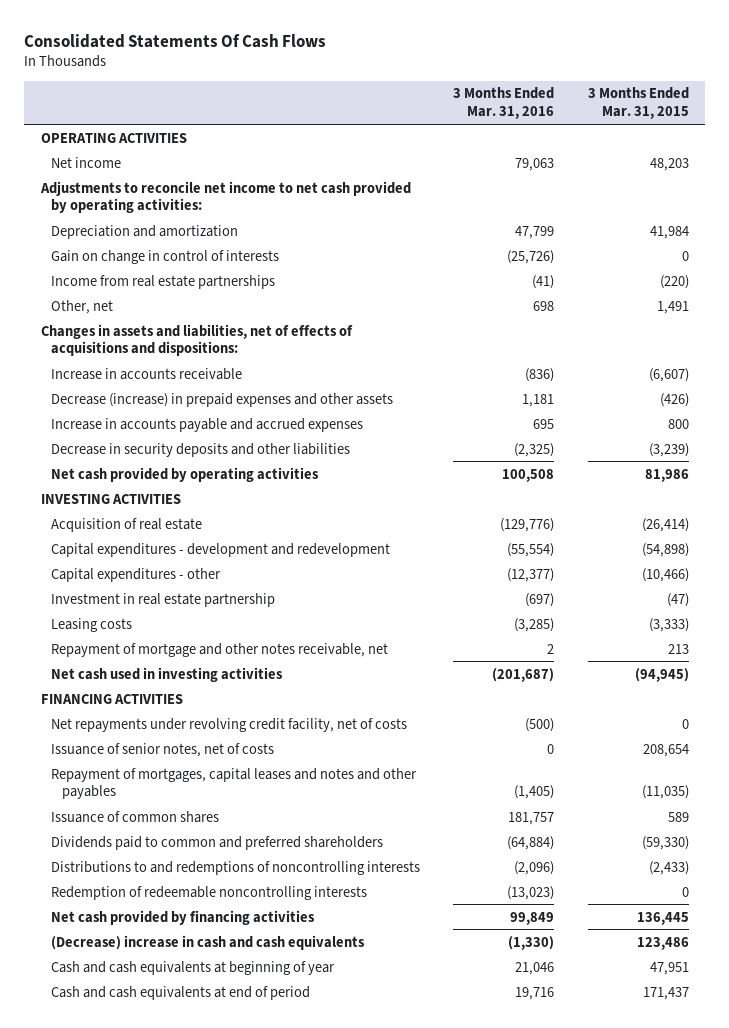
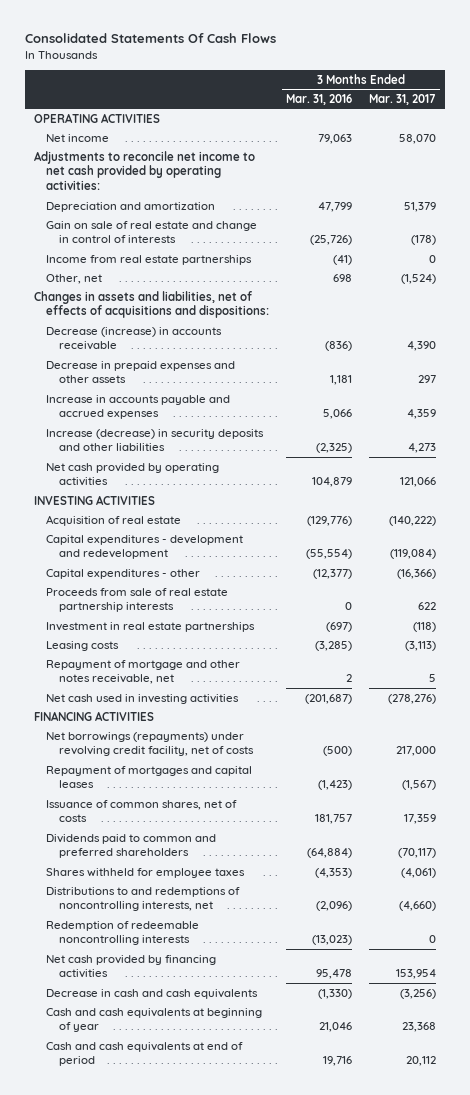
[587,87,689,120] 3 Months Ended Mar. 31, 2015 -> none
none -> [369,93,437,105] Mar. 31, 2017
[51,249,280,264] Gain on change in control of interests -> [46,220,258,244] Gain on sale of real estate and change in control of interests
[51,367,243,380] Increase in accounts receivable -> [46,326,223,351] Decrease (increase) in accounts receivable
[51,392,394,407] Decrease (increase) in prepaid expenses and other assets -> [46,360,236,384] Decrease in prepaid expenses and other assets
[533,418,555,429] 695 -> [323,409,353,420] 5,066
[51,442,351,457] Decrease in security deposits and other liabilities -> [46,428,265,452] Increase (decrease) in security deposits and other liabilities
[502,468,555,482] 100,508 -> [312,477,353,488] 104,879
none -> [46,587,229,613] Proceeds from sale of real estate partnership interests
[51,592,276,607] Investment in real estate partnership -> [46,621,256,632] Investment in real estate partnerships
[51,742,275,757] Issuance of senior notes, net of costs -> none
[51,717,408,732] Net repayments under revolving credit facility, net of costs -> [46,731,254,757] Net borrowings (repayments) under revolving credit facility, net of costs
[51,767,418,800] Repayment of mortgages, capital leases and notes and other payables -> [46,765,253,789] Repayment of mortgages and capital leases
[514,785,555,800] (1,405) -> [318,780,353,791] (1,423)
[51,810,220,823] Issuance of common shares -> [46,799,238,823] Issuance of common shares, net of costs
none -> [46,867,246,878] Shares withheld for employee taxes
[51,860,421,875] Distributions to and redemptions of noncontrolling interests -> [46,886,241,912] Distributions to and redemptions of noncontrolling interests, net
[510,911,555,925] 99,849 -> [316,969,353,980] 95,478
[51,934,366,950] (Decrease) increase in cash and cash equivalents -> [46,988,259,999] Decrease in cash and cash equivalents

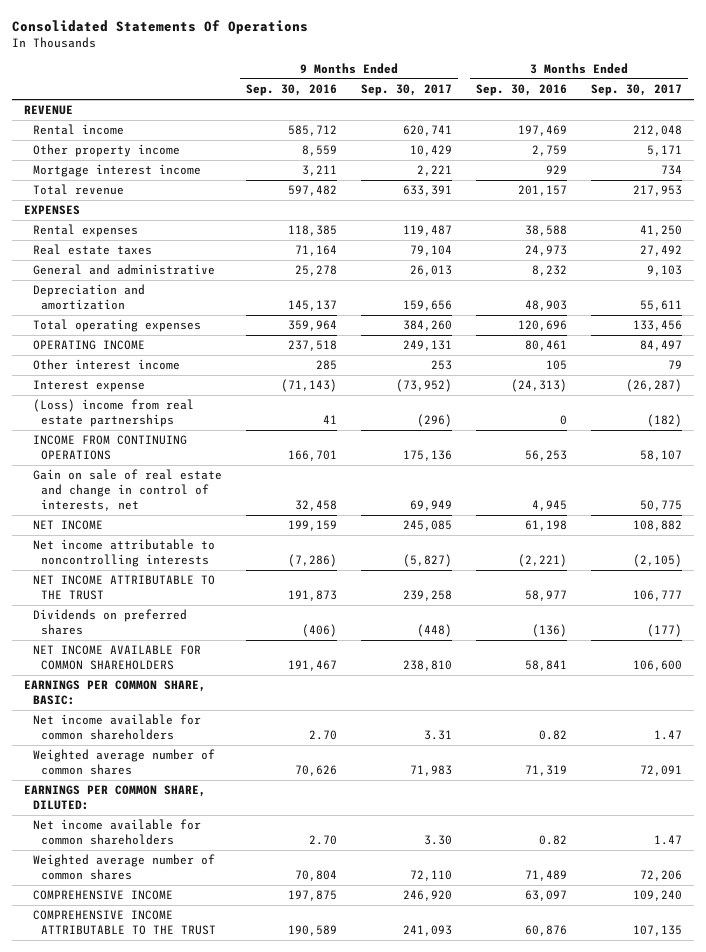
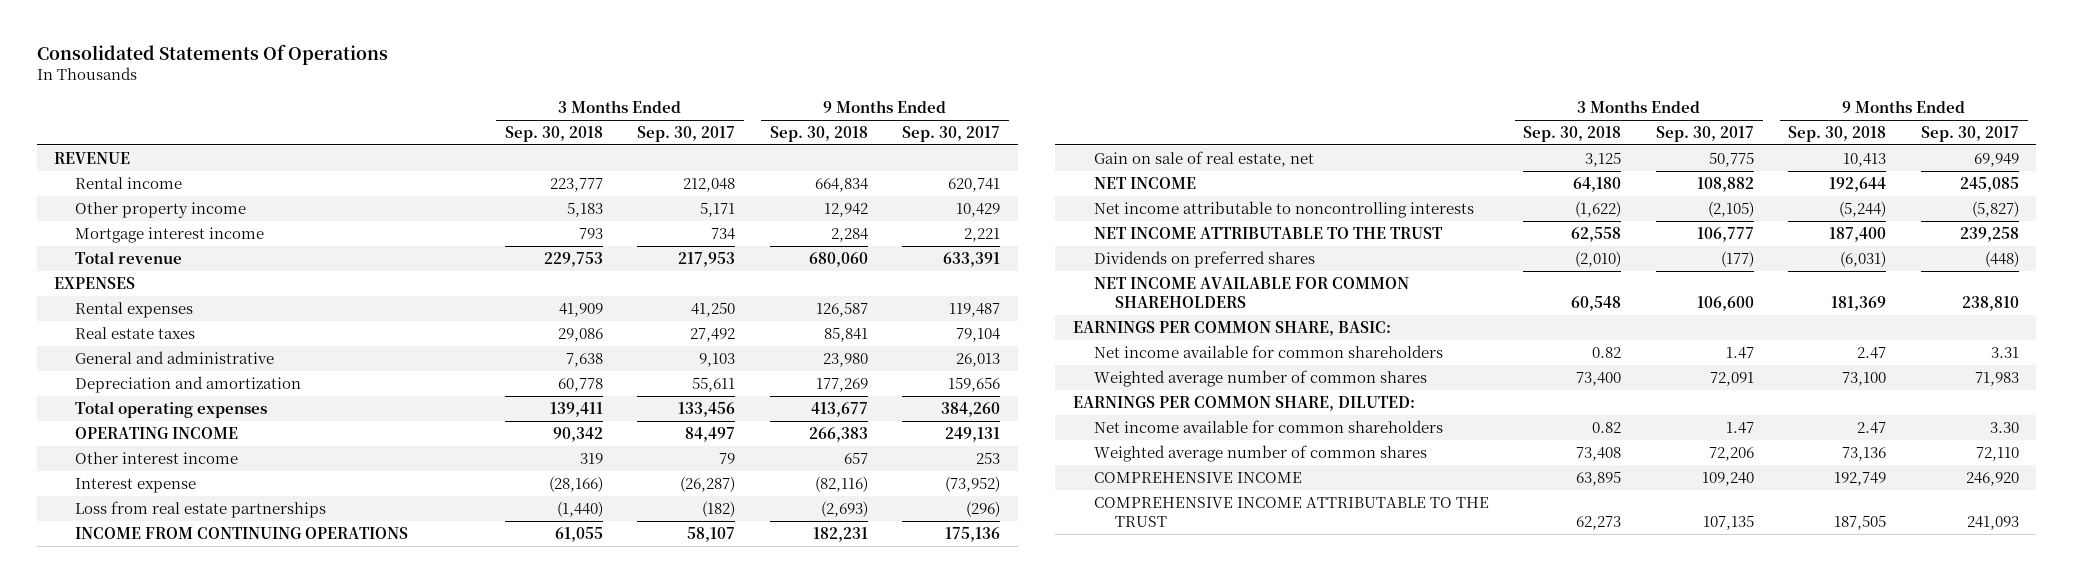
[245,84,337,97] Sep. 30, 2016 -> none
[475,84,567,97] Sep. 30, 2016 -> none
none -> [504,126,603,143] Sep. 30, 2018
none -> [769,126,868,143] Sep. 30, 2018
[32,399,194,428] (Loss) income from real estate partnerships -> [75,500,327,518] Loss from real estate partnerships
[32,469,222,512] Gain on sale of real estate and change in control of interests, net -> [1093,150,1314,167] Gain on sale of real estate, net

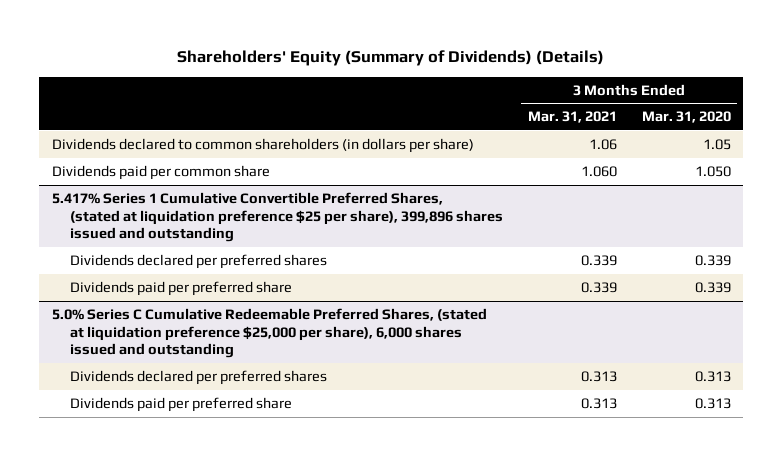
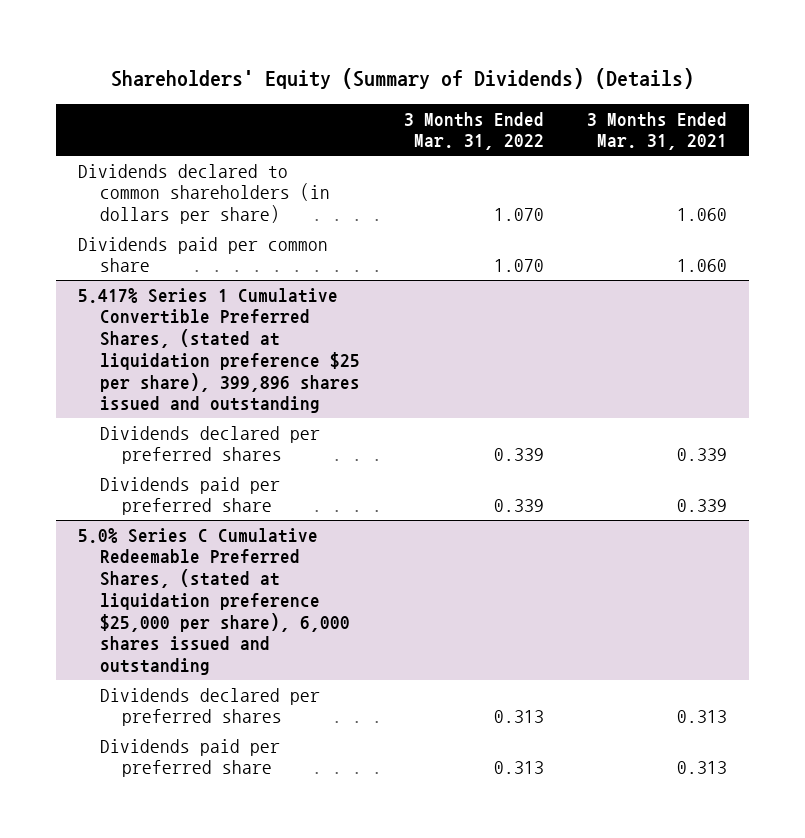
[641,111,731,124] Mar. 31, 2020 -> none
none -> [403,111,544,151] 3 Months Ended Mar. 31, 2022
[588,139,617,151] 1.06 -> [677,208,728,222] 1.060

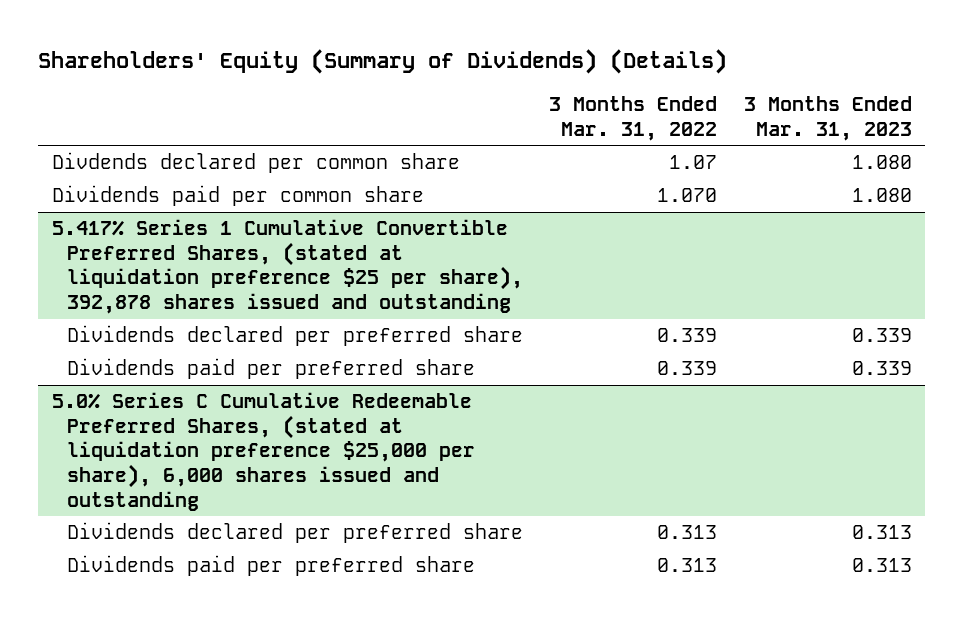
[587,111,728,151] 3 Months Ended Mar. 31, 2021 -> none
none -> [743,96,912,141] 3 Months Ended Mar. 31, 2023
[77,163,330,225] Dividends declared to common shareholders (in dollars per share) -> [51,152,460,174] Divdends declared per common share
[493,208,544,222] 1.070 -> [669,155,718,170] 1.07
[77,287,360,414] 5.417% Series 1 Cumulative Convertible Preferred Shares, (stated at liquidation preference $25 per share), 399,896 shares issued and outstanding -> [51,219,523,314] 5.417% Series 1 Cumulative Convertible Preferred Shares, (stated at liquidation preference $25 per share), 392,878 shares issued and outstanding
[99,425,320,465] Dividends declared per preferred shares -> [66,325,523,347] Dividends declared per preferred share
[99,687,320,727] Dividends declared per preferred shares -> [66,522,523,544] Dividends declared per preferred share

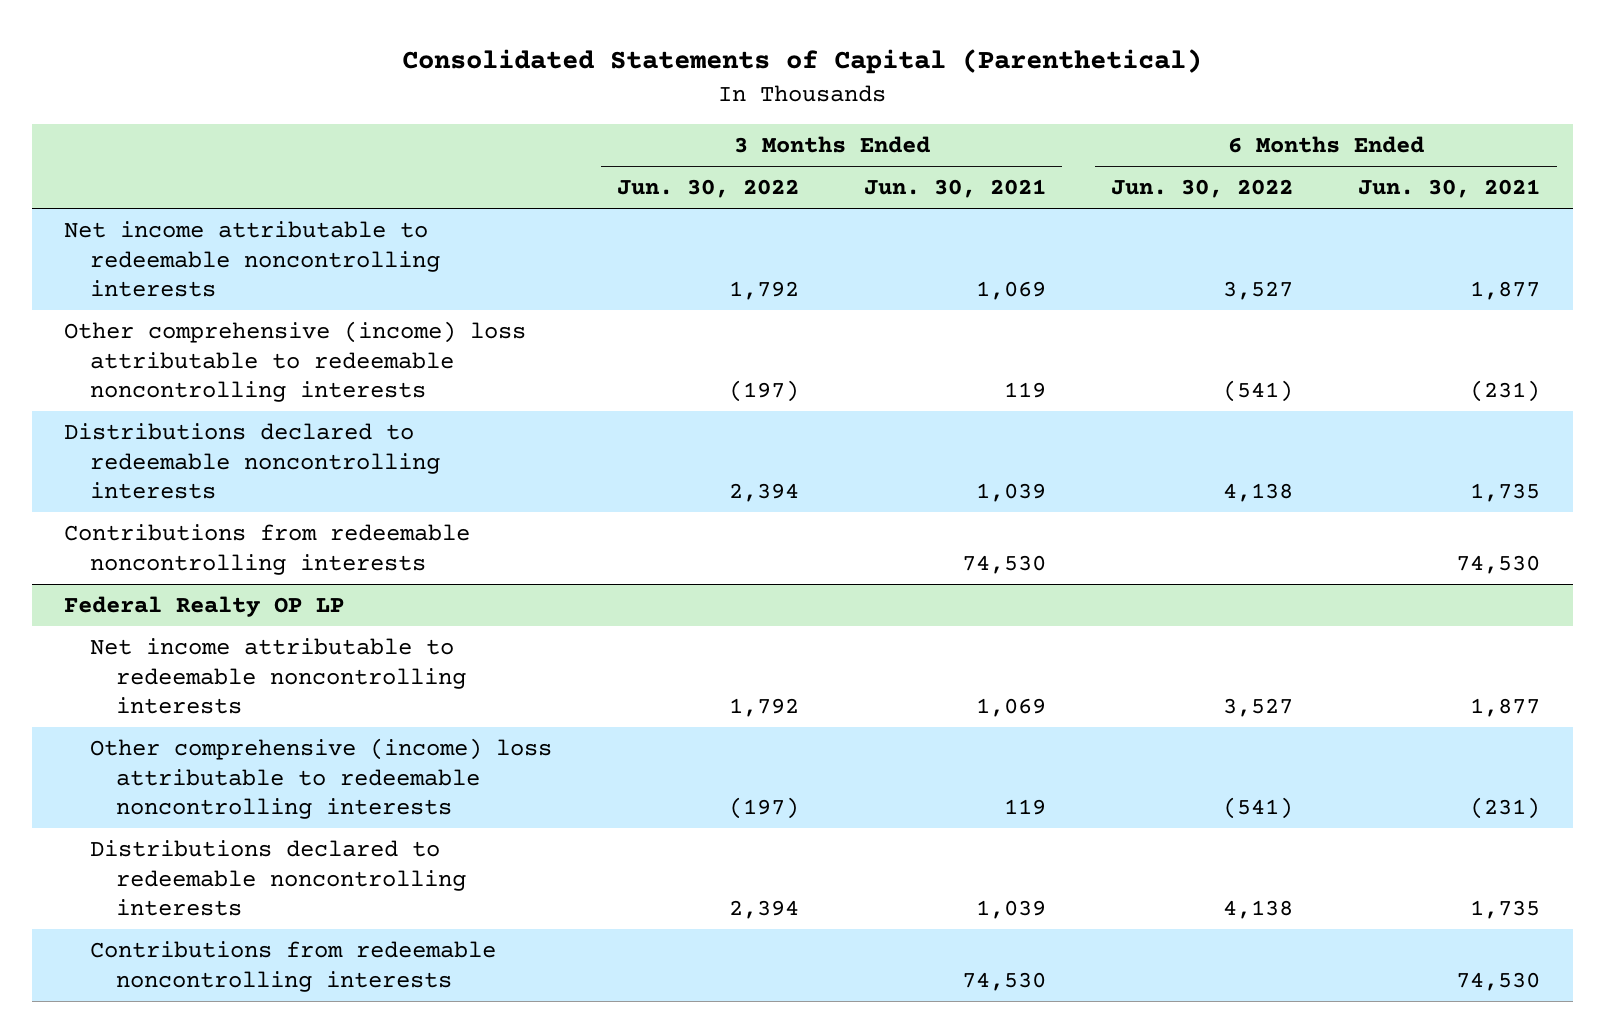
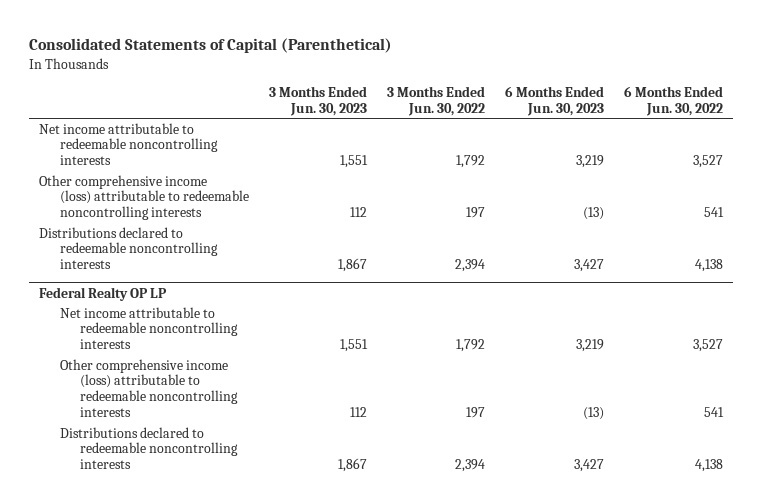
[864,179,1047,199] Jun. 30, 2021 -> none
[1358,179,1541,199] Jun. 30, 2021 -> none
none -> [268,85,367,116] 3 Months Ended Jun. 30, 2023
none -> [505,85,605,116] 6 Months Ended Jun. 30, 2023
[64,320,527,403] Other comprehensive (income) loss attributable to redeemable noncontrolling interests -> [39,174,249,221] Other comprehensive income (loss) attributable to redeemable noncontrolling interests
[728,380,799,403] (197) -> [465,207,485,219] 197
[1223,380,1294,403] (541) -> [704,207,725,218] 541
[64,523,471,575] Contributions from redeemable noncontrolling interests -> none
[89,737,552,820] Other comprehensive (income) loss attributable to redeemable noncontrolling interests -> [59,358,238,417] Other comprehensive income (loss) attributable to redeemable noncontrolling interests
[728,797,799,820] (197) -> [465,406,485,418] 197
[1223,797,1294,820] (541) -> [704,406,725,417] 541
[89,940,496,992] Contributions from redeemable noncontrolling interests -> none

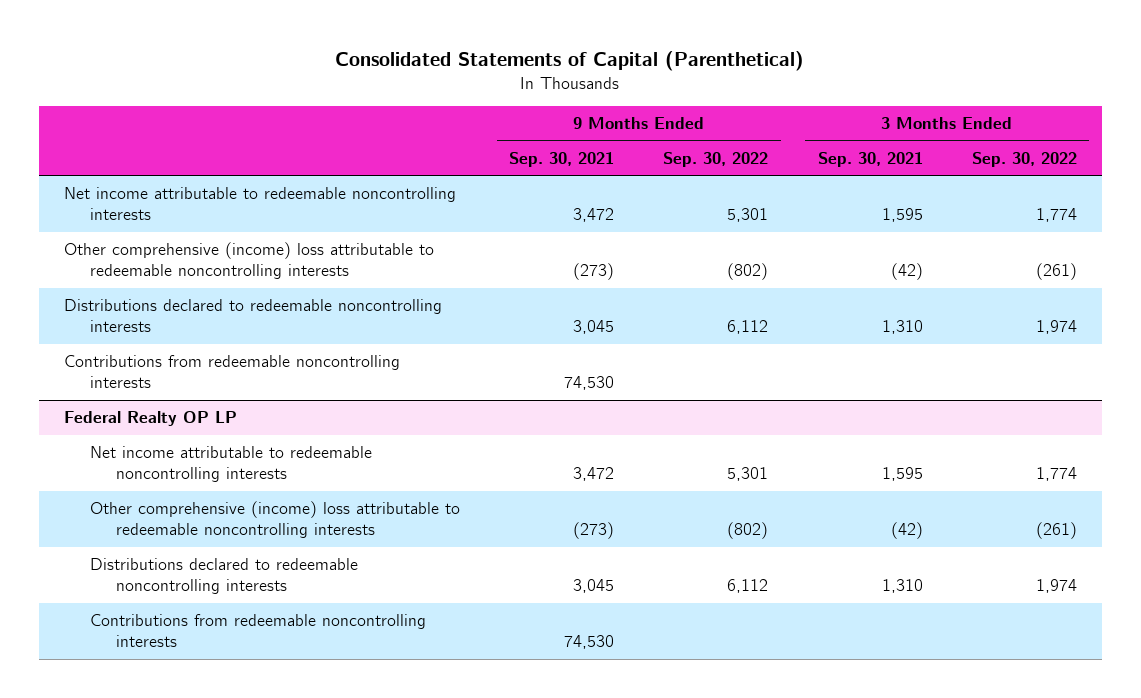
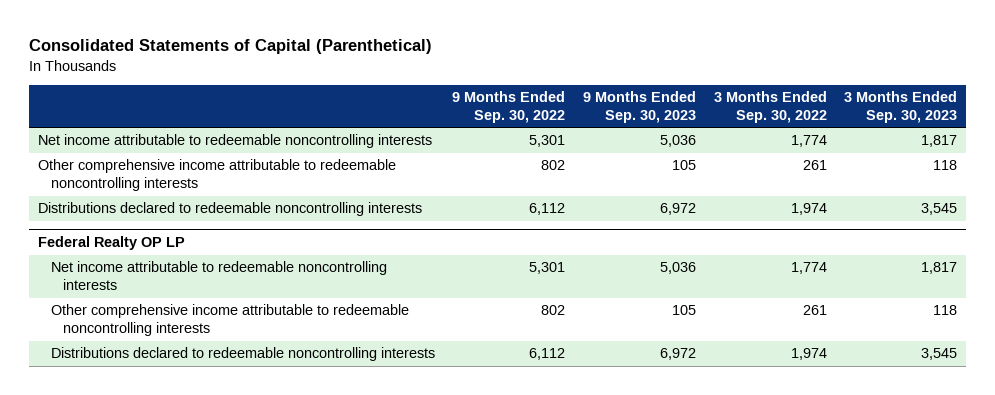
[509,151,615,167] Sep. 30, 2021 -> none
[817,151,923,167] Sep. 30, 2021 -> none
none -> [583,91,697,123] 9 Months Ended Sep. 30, 2023
none -> [844,91,958,123] 3 Months Ended Sep. 30, 2023
[63,242,434,280] Other comprehensive (income) loss attributable to redeemable noncontrolling interests -> [37,159,396,192] Other comprehensive income attributable to redeemable noncontrolling interests
[727,263,769,281] (802) -> [541,160,566,171] 802
[1035,263,1077,281] (261) -> [802,160,827,171] 261
[63,355,400,389] Contributions from redeemable noncontrolling interests -> none
[89,501,460,539] Other comprehensive (income) loss attributable to redeemable noncontrolling interests -> [50,304,409,337] Other comprehensive income attributable to redeemable noncontrolling interests
[727,522,769,540] (802) -> [541,305,566,316] 802
[1035,522,1077,540] (261) -> [802,305,827,316] 261
[89,614,426,648] Contributions from redeemable noncontrolling interests -> none

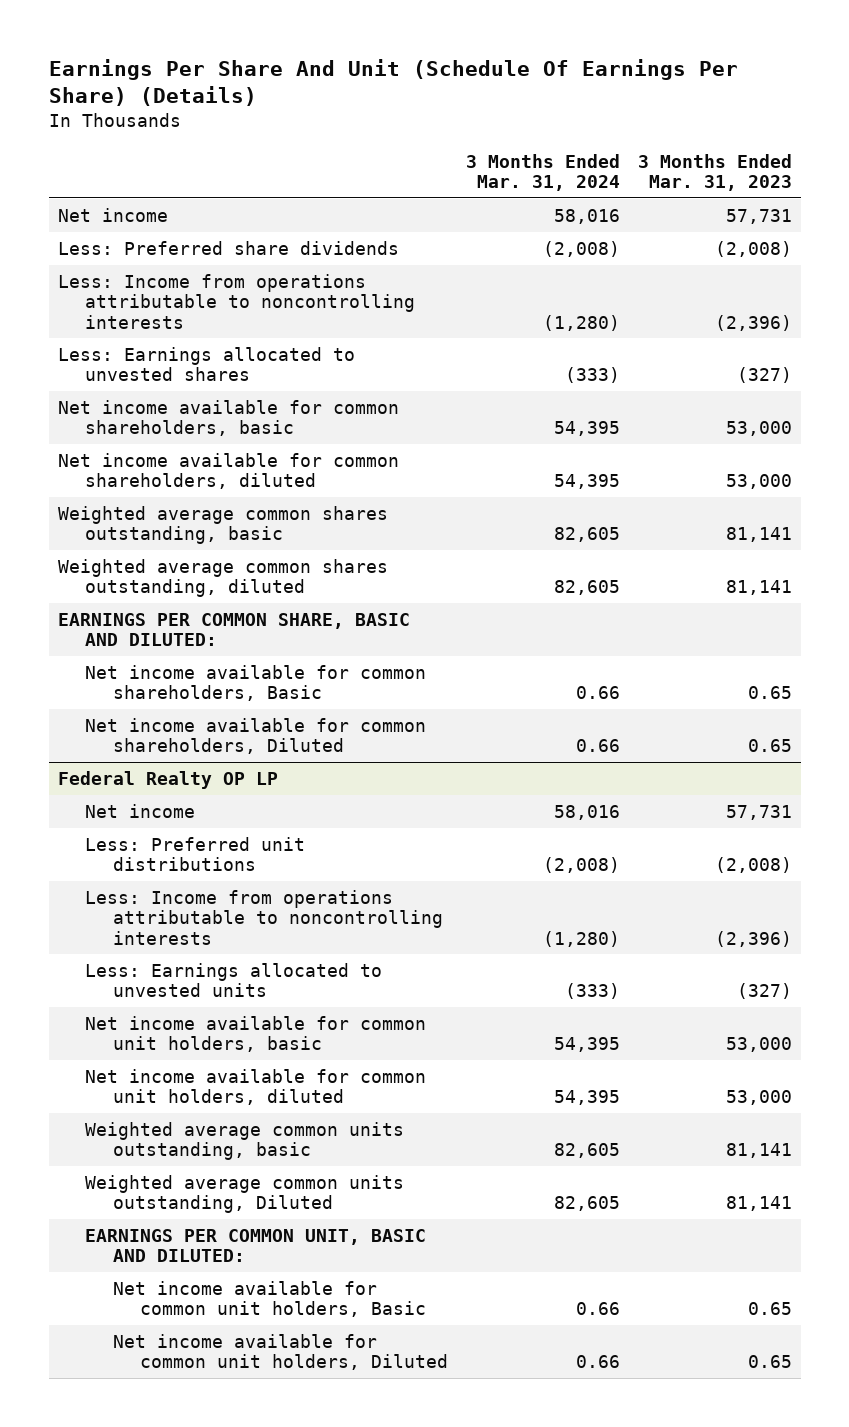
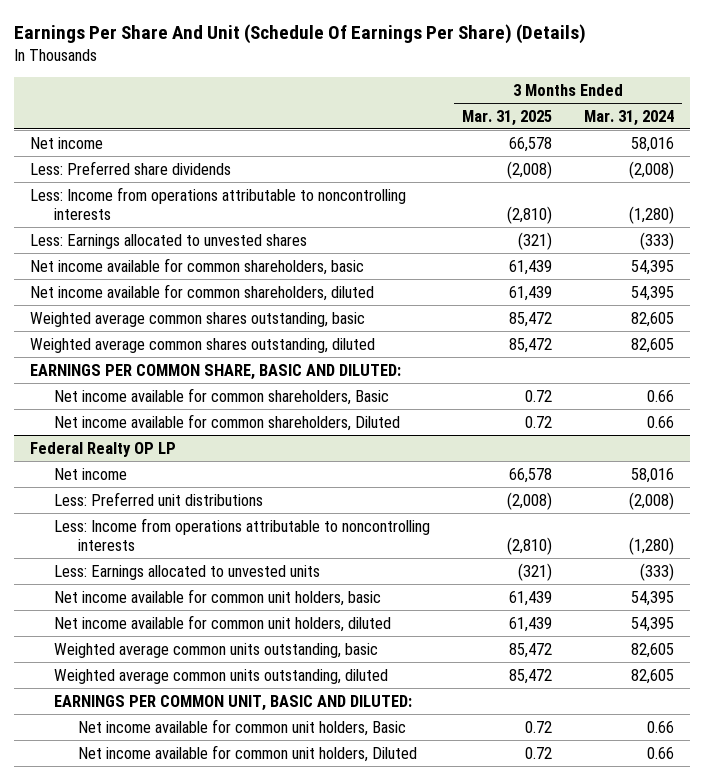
[637,153,792,192] 3 Months Ended Mar. 31, 2023 -> none
none -> [461,109,552,126] Mar. 31, 2025
[85,1174,405,1214] Weighted average common units outstanding, Diluted -> [53,668,388,684] Weighted average common units outstanding, diluted

